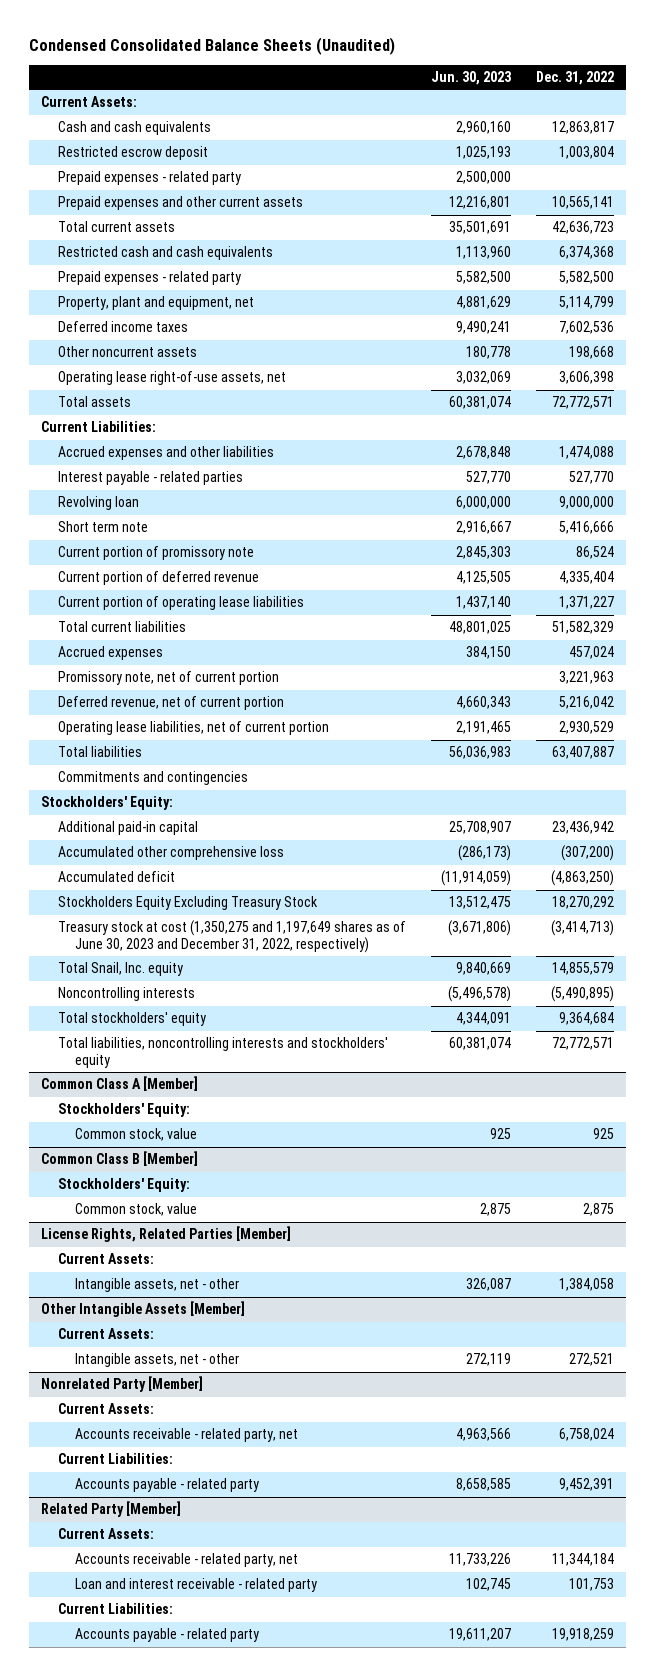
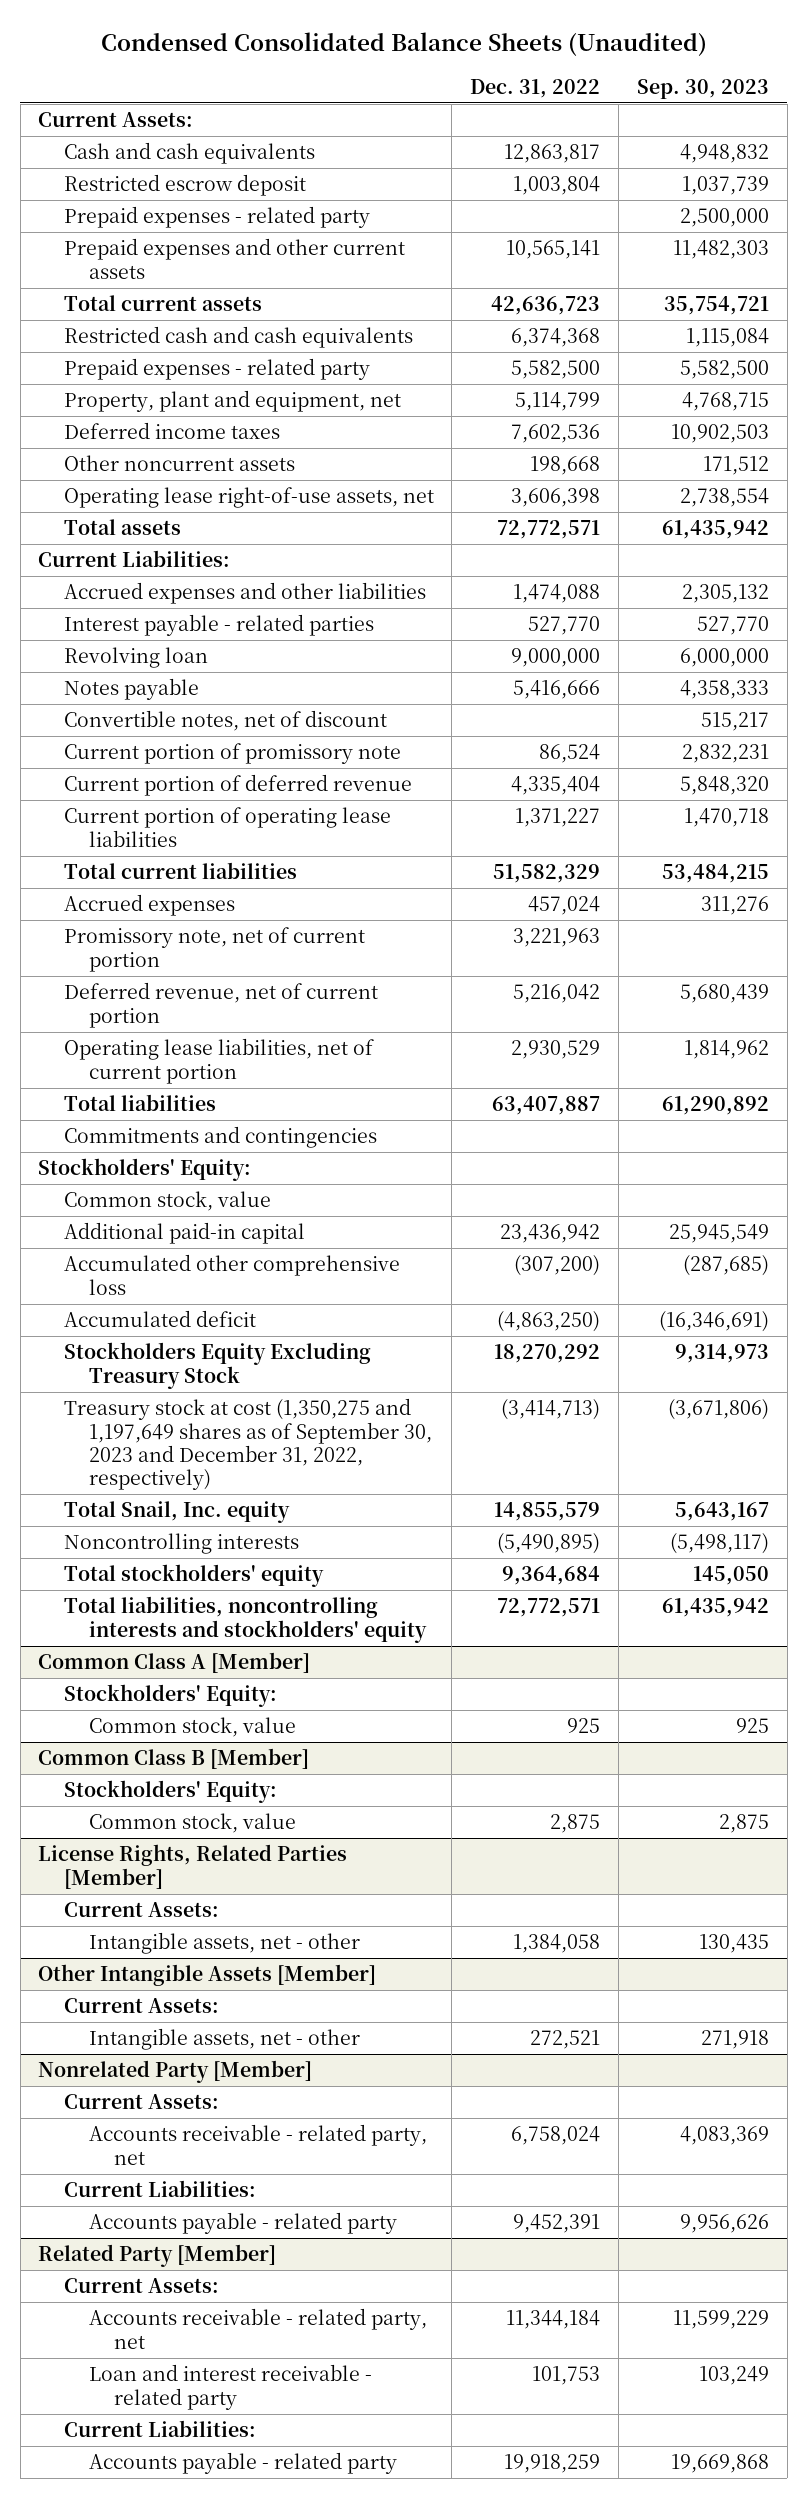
[431,70,512,85] Jun. 30, 2023 -> none
none -> [636,78,769,99] Sep. 30, 2023
[58,521,149,533] Short term note -> [63,678,199,701] Notes payable
none -> [63,710,387,732] Convertible notes, net of discount
none -> [63,1191,271,1212] Common stock, value
[58,920,407,953] Treasury stock at cost (1,350,275 and 1,197,649 shares as of June 30, 2023 and December 31, 2022, respectively) -> [63,1398,432,1491] Treasury stock at cost (1,350,275 and 1,197,649 shares as of September 30, 2023 and December 31, 2022, respectively)

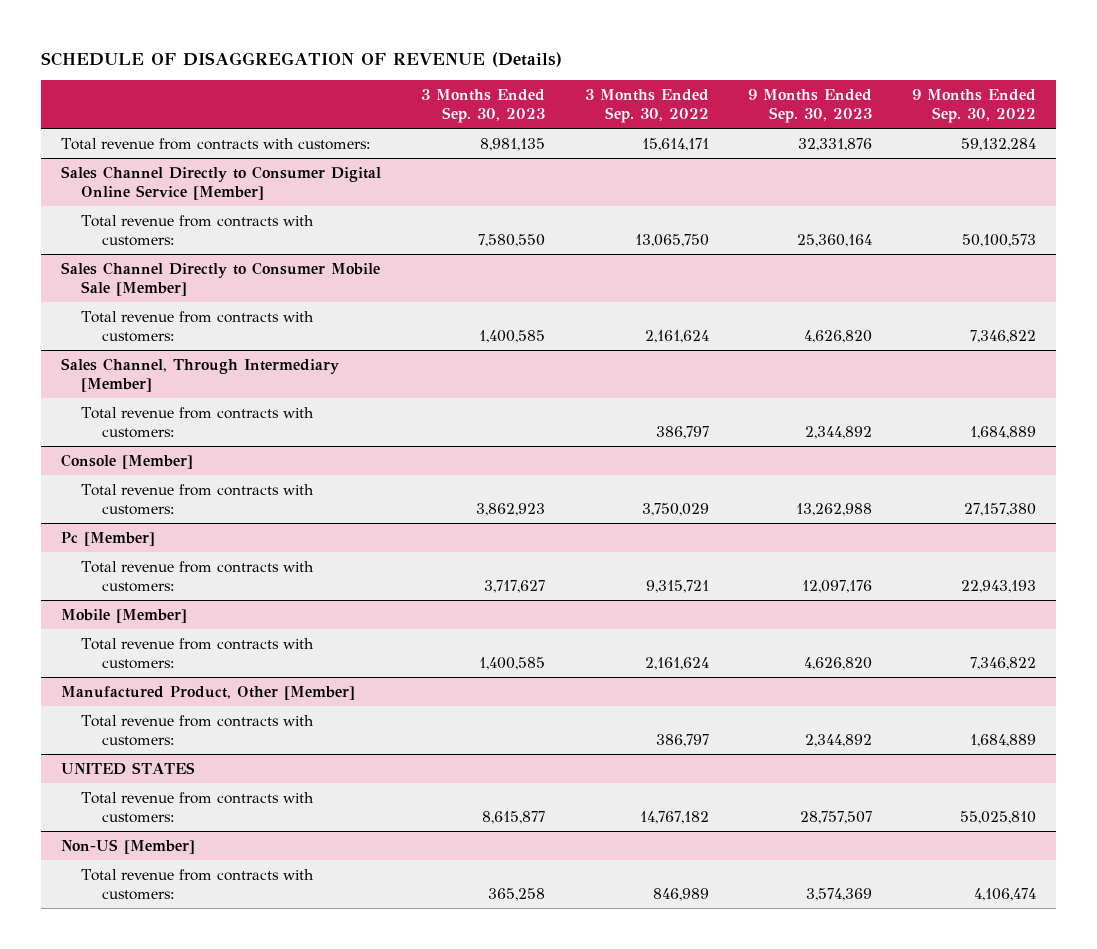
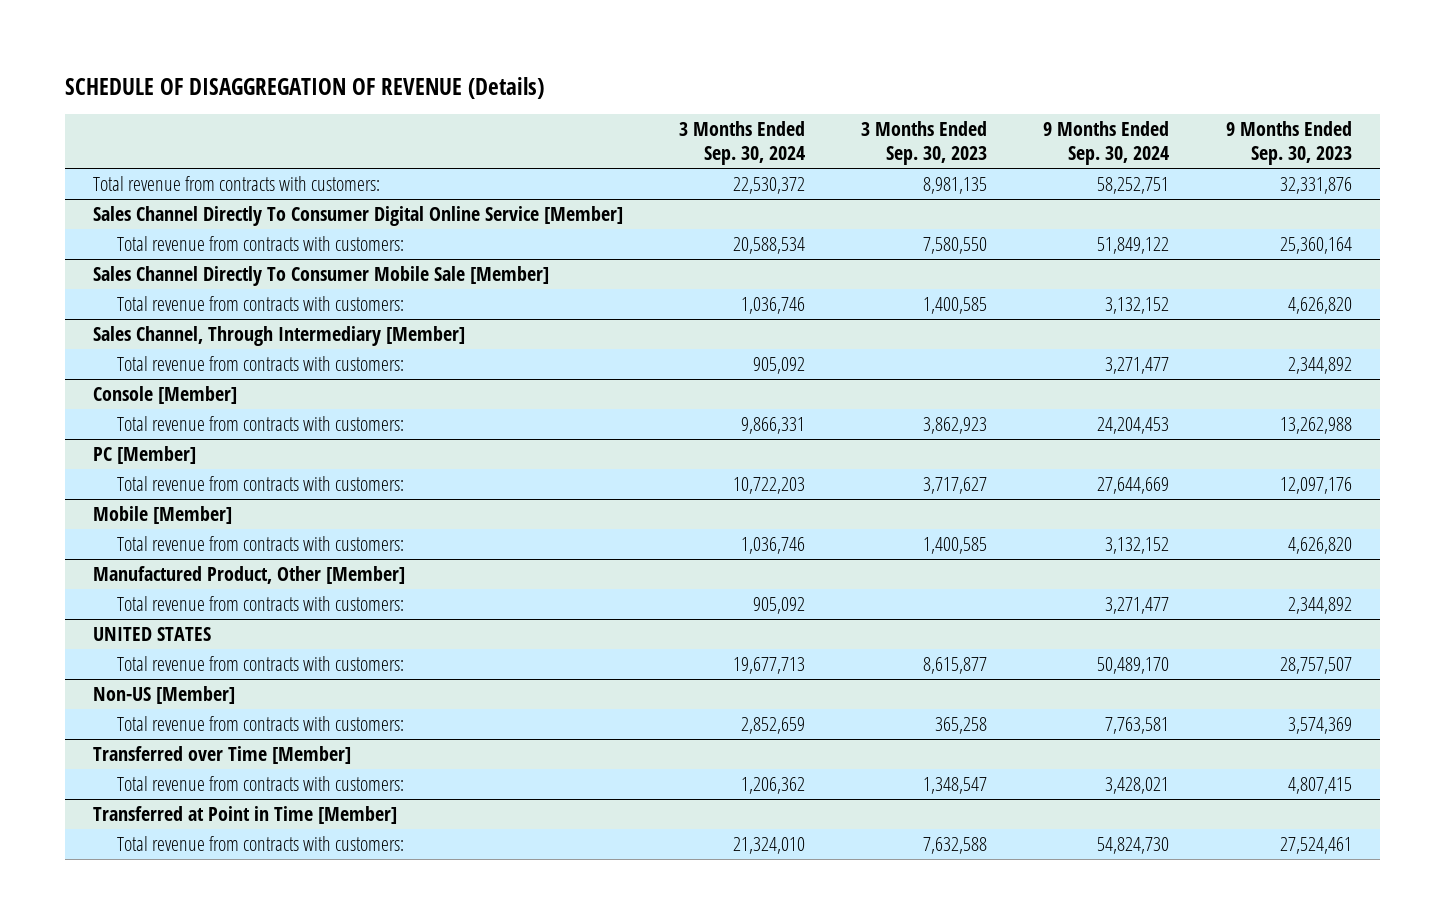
[584,88,709,123] 3 Months Ended Sep. 30, 2022 -> none
[912,88,1037,123] 9 Months Ended Sep. 30, 2022 -> none
none -> [678,121,805,166] 3 Months Ended Sep. 30, 2024
none -> [1043,121,1170,166] 9 Months Ended Sep. 30, 2024
[60,165,381,201] Sales Channel Directly to Consumer Digital Online Service [Member] -> [92,206,623,227] Sales Channel Directly To Consumer Digital Online Service [Member]
[60,261,380,297] Sales Channel Directly to Consumer Mobile Sale [Member] -> [92,266,549,287] Sales Channel Directly To Consumer Mobile Sale [Member]
[60,531,155,546] Pc [Member] -> [92,446,196,465] PC [Member]
none -> [92,746,351,765] Transferred over Time [Member]
none -> [116,776,404,792] Total revenue from contracts with customers:
none -> [92,806,397,825] Transferred at Point in Time [Member]
none -> [116,836,404,852] Total revenue from contracts with customers:

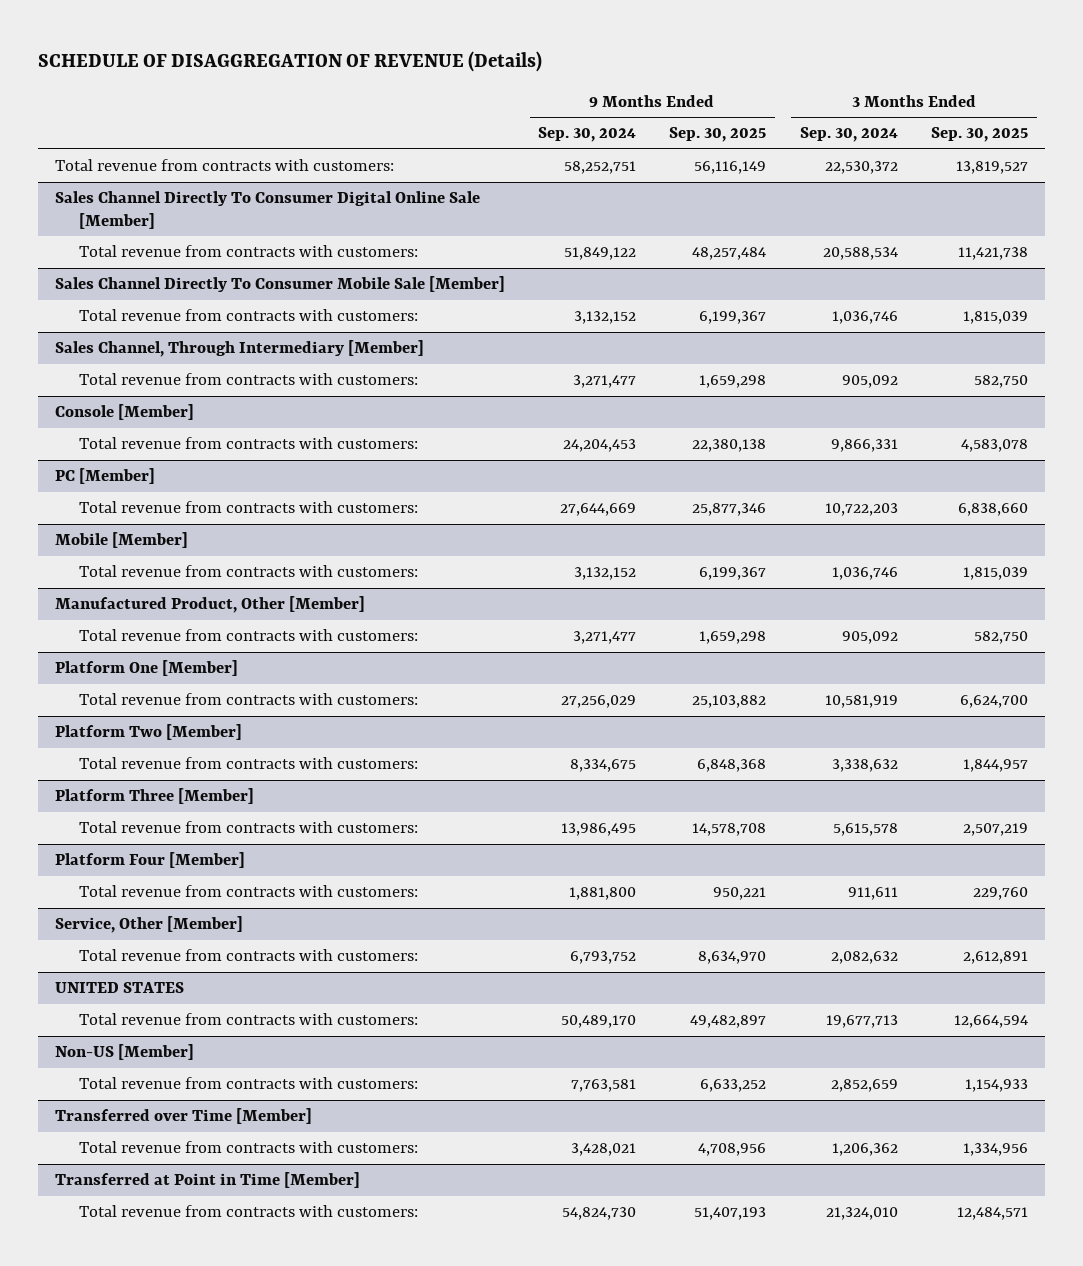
[861,121,988,166] 3 Months Ended Sep. 30, 2023 -> none
[1225,121,1352,166] 9 Months Ended Sep. 30, 2023 -> none
none -> [669,127,767,143] Sep. 30, 2025
none -> [931,127,1029,143] Sep. 30, 2025
[92,206,623,227] Sales Channel Directly To Consumer Digital Online Service [Member] -> [54,191,480,229] Sales Channel Directly To Consumer Digital Online Sale [Member]
none -> [54,660,238,677] Platform One [Member]
none -> [78,693,418,706] Total revenue from contracts with customers:
none -> [54,724,242,741] Platform Two [Member]
none -> [78,757,418,770] Total revenue from contracts with customers:
none -> [54,788,254,805] Platform Three [Member]
none -> [78,821,418,834] Total revenue from contracts with customers:
none -> [54,852,245,869] Platform Four [Member]
none -> [78,885,418,898] Total revenue from contracts with customers:
none -> [54,916,243,934] Service, Other [Member]
none -> [78,949,418,962] Total revenue from contracts with customers:

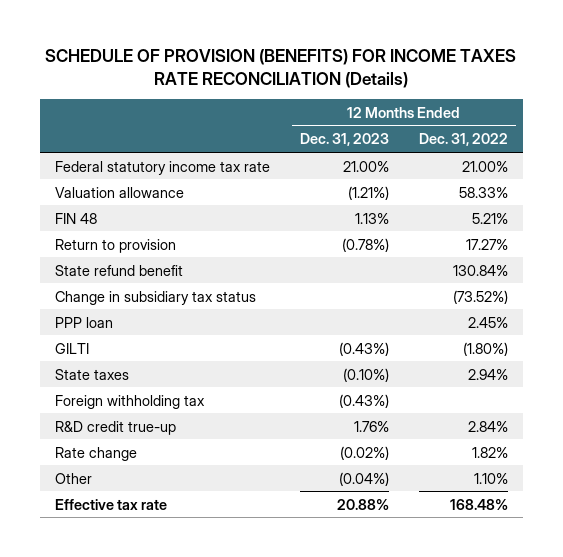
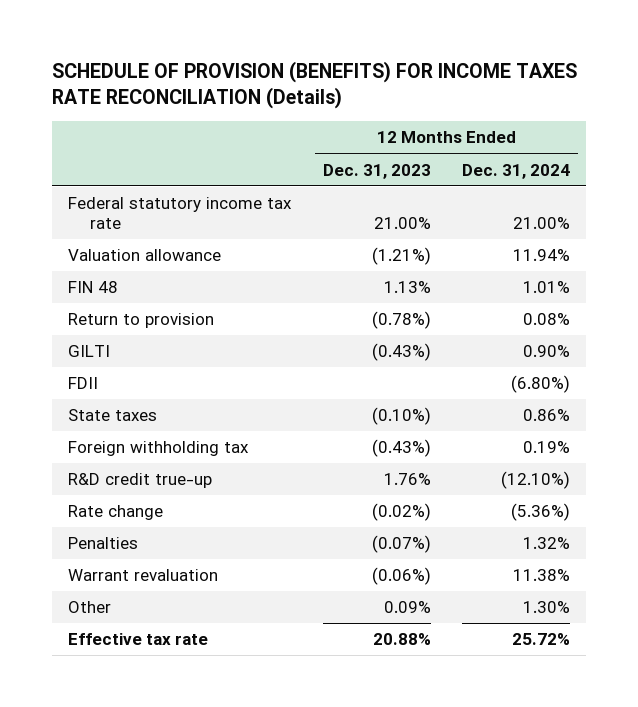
[419,133,509,147] Dec. 31, 2022 -> none
none -> [462,163,571,179] Dec. 31, 2024
[54,264,183,276] State refund benefit -> none
[54,290,256,305] Change in subsidiary tax status -> none
[54,316,113,328] PPP loan -> none
none -> [67,377,98,390] FDII
none -> [67,537,138,550] Penalties
none -> [67,569,218,582] Warrant revaluation
[338,471,389,486] (0.04%) -> [383,601,431,614] 0.09%

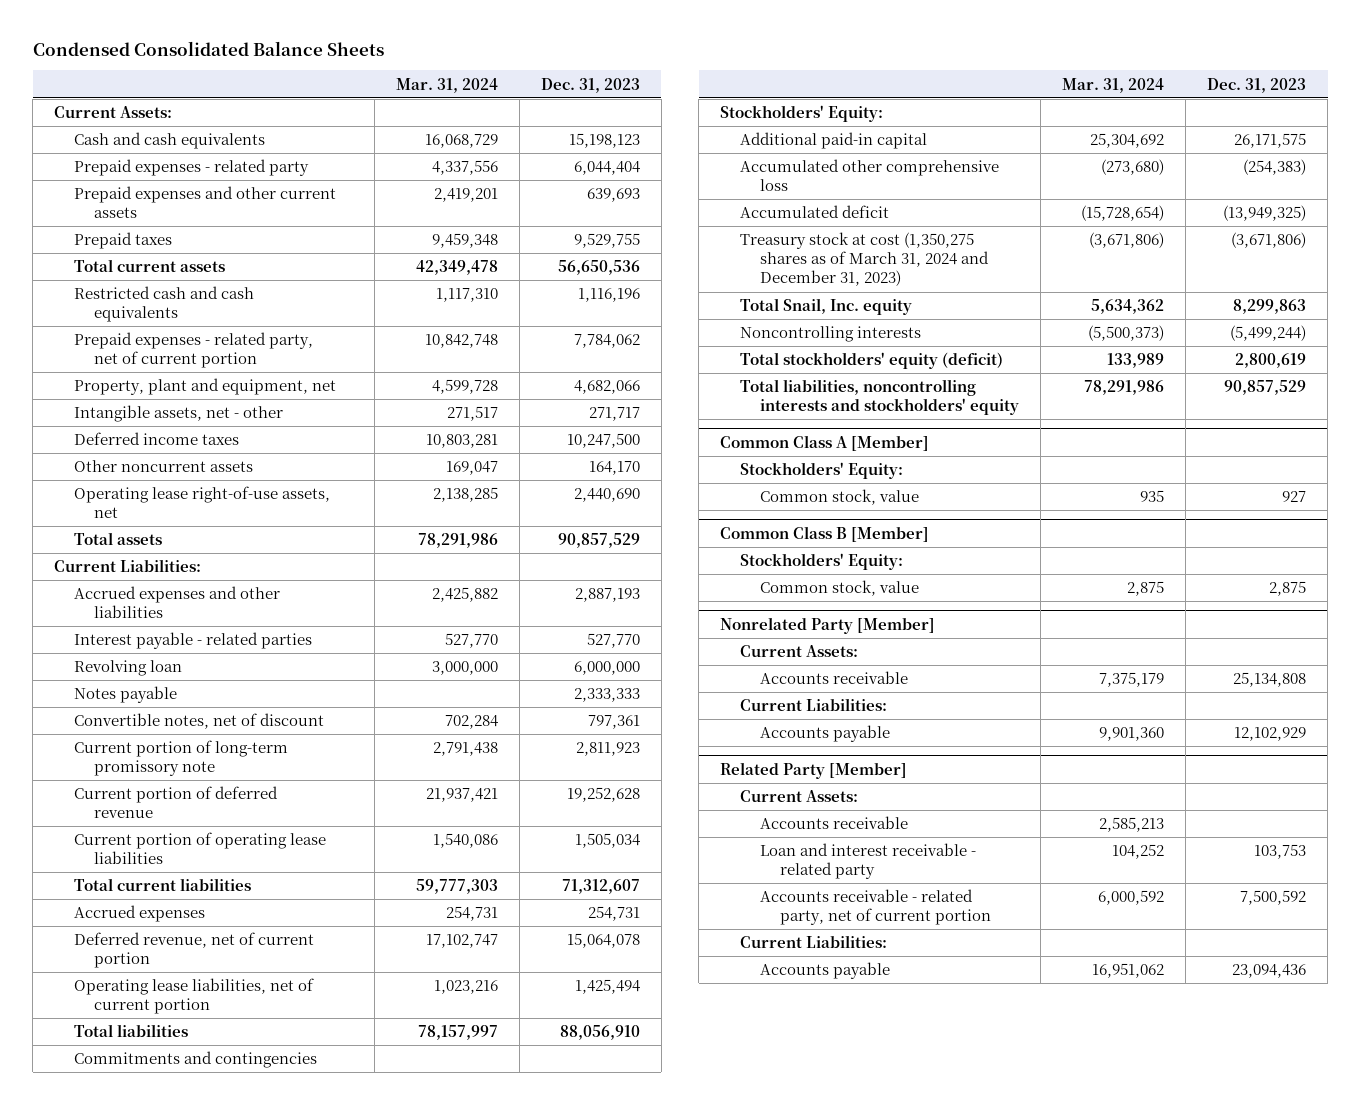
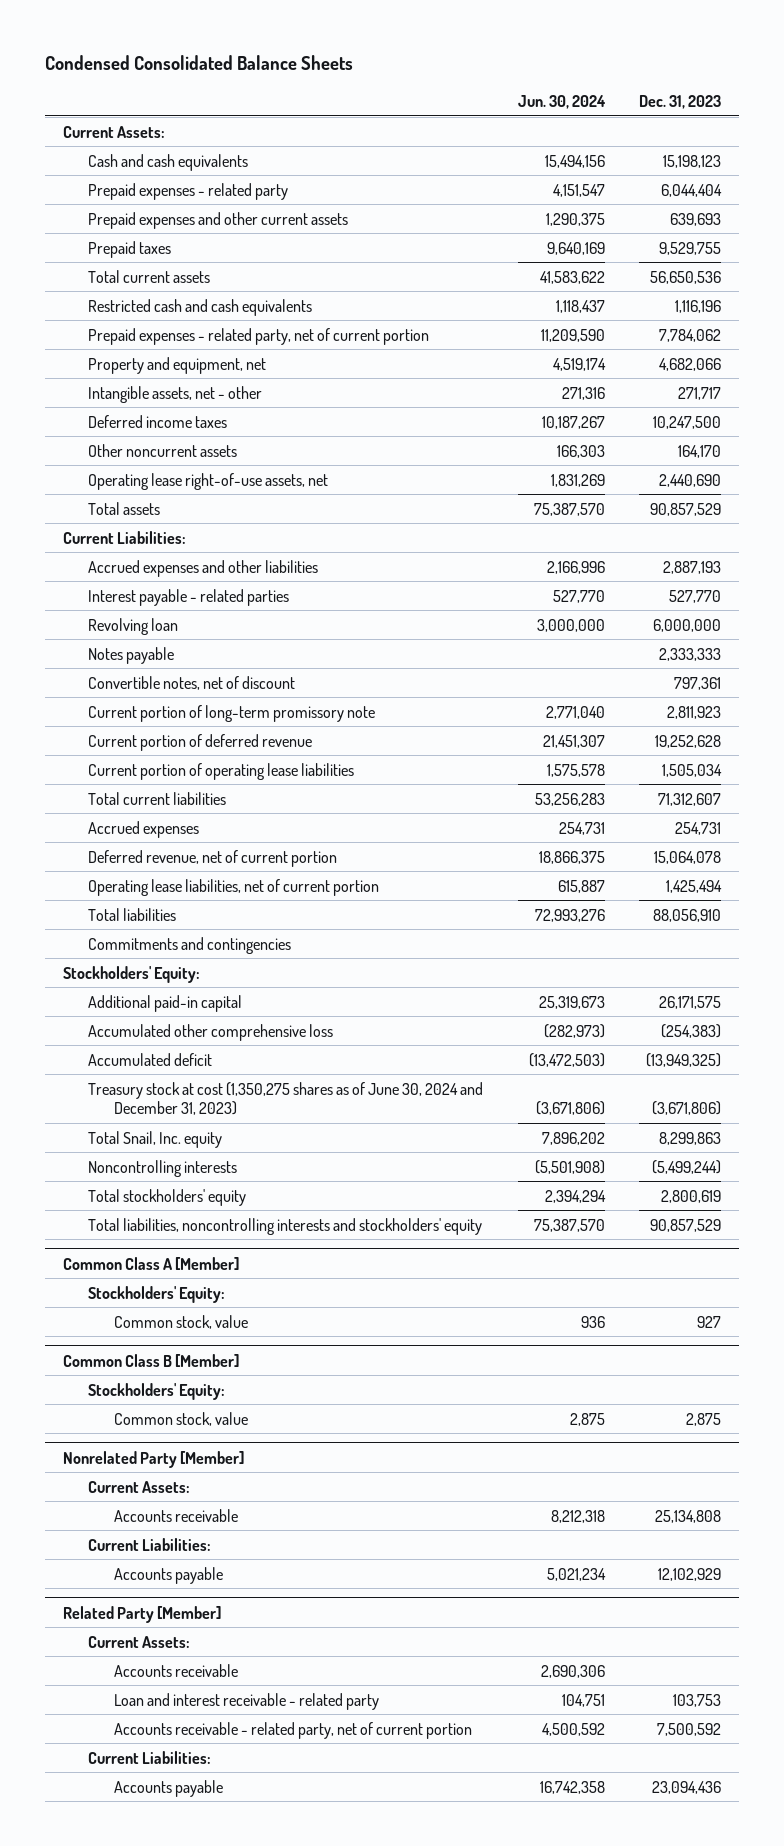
[395,77,498,93] Mar. 31, 2024 -> none
none -> [517,94,606,109] Jun. 30, 2024
[73,378,336,396] Property, plant and equipment, net -> [88,356,267,374] Property and equipment, net
[739,232,989,287] Treasury stock at cost (1,350,275 shares as of March 31, 2024 and December 31, 2023) -> [88,1081,484,1116] Treasury stock at cost (1,350,275 shares as of June 30, 2024 and December 31, 2023)
[739,352,1003,370] Total stockholders' equity (deficit) -> [88,1188,247,1206] Total stockholders' equity

